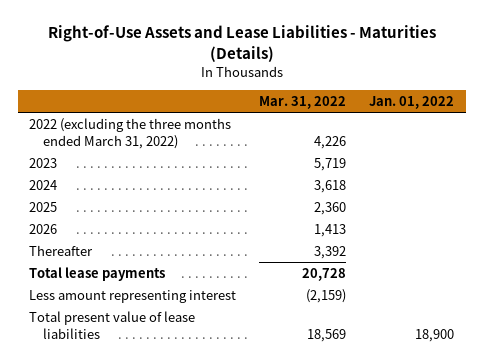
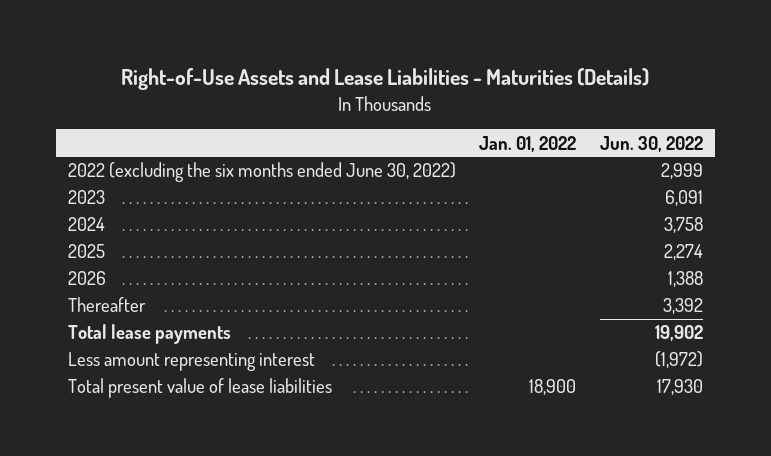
[259,95,347,109] Mar. 31, 2022 -> none
none -> [599,135,703,152] Jun. 30, 2022
[29,117,232,149] 2022 (excluding the three months ended March 31, 2022) -> [68,162,457,183] 2022 (excluding the six months ended June 30, 2022)

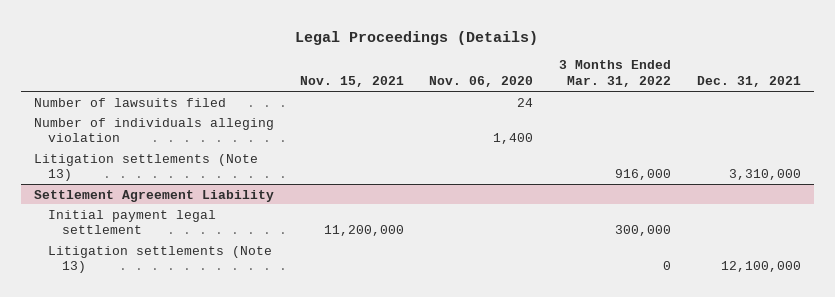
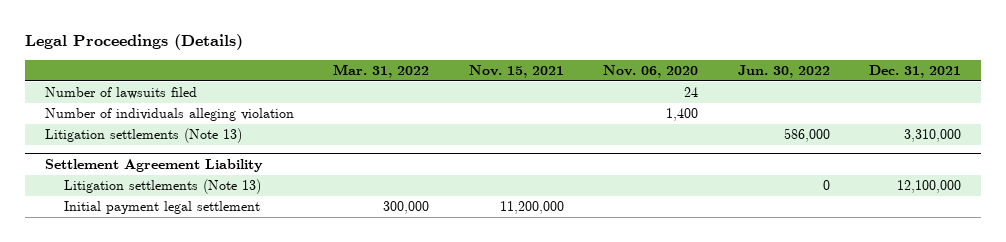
[559,60,672,88] 3 Months Ended Mar. 31, 2022 -> none
none -> [333,64,430,79] Mar. 31, 2022
none -> [737,65,830,79] Jun. 30, 2022
[48,209,217,235] Initial payment legal settlement -> [64,201,261,215] Initial payment legal settlement

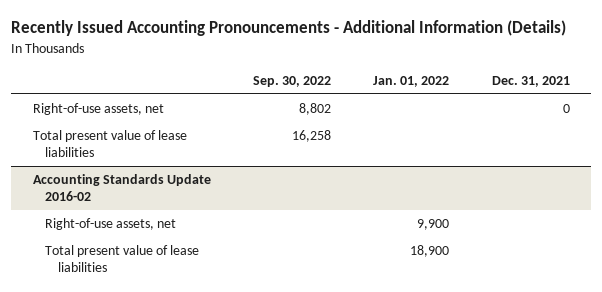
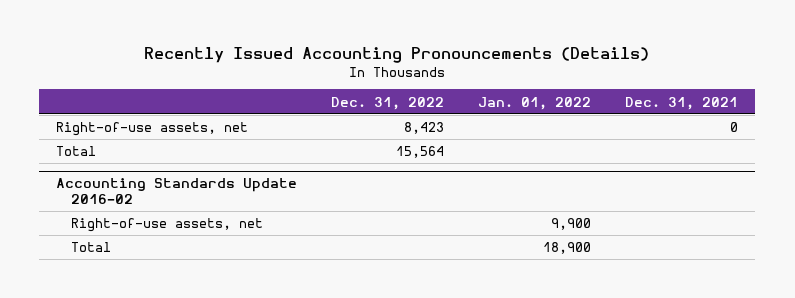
[11,20,567,37] Recently Issued Accounting Pronouncements - Additional Information (Details) -> [144,47,650,64] Recently Issued Accounting Pronouncements (Details)
[252,75,331,87] Sep. 30, 2022 -> none
none -> [331,96,445,110] Dec. 31, 2022
[32,130,187,158] Total present value of lease liabilities -> [56,146,97,157] Total
[45,245,200,273] Total present value of lease liabilities -> [70,242,111,253] Total

